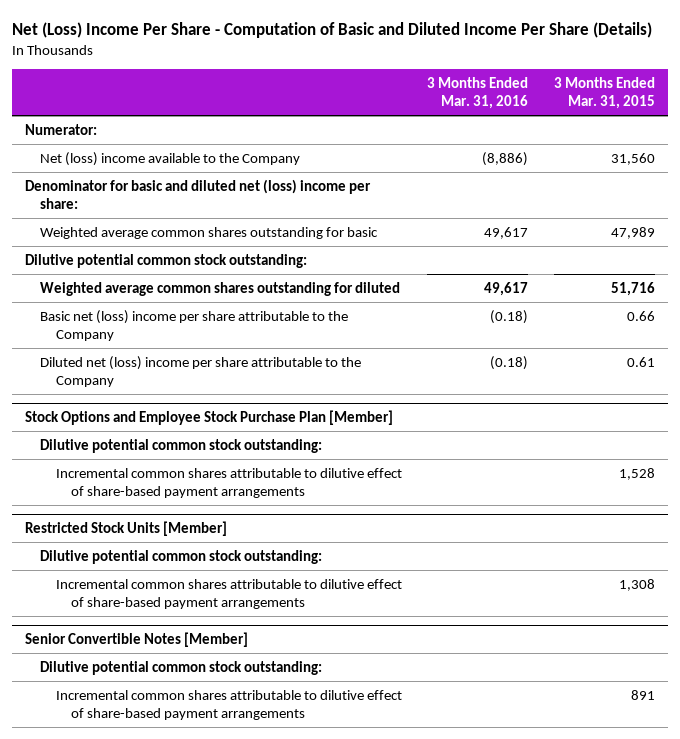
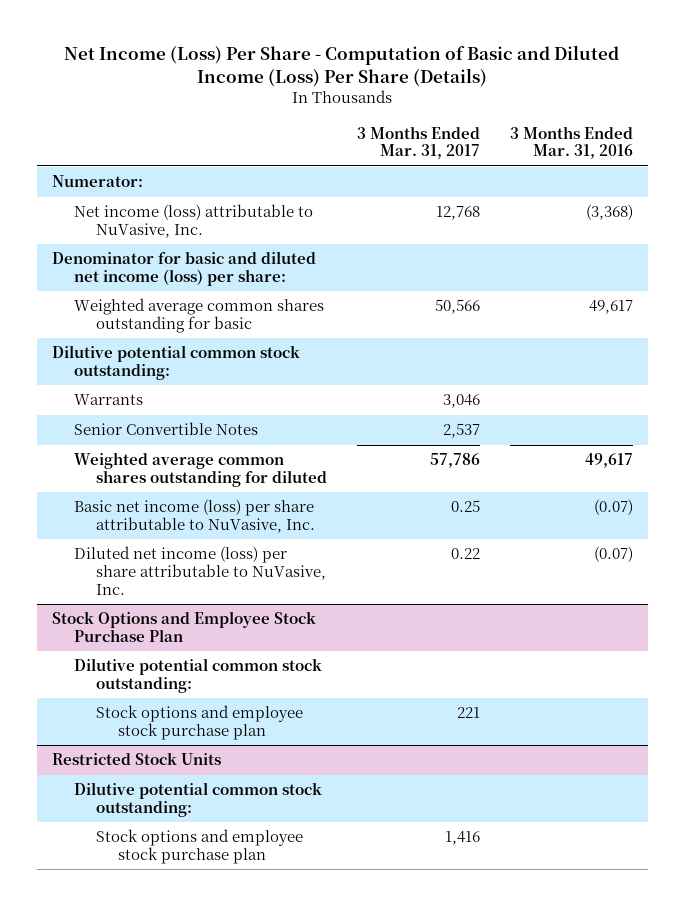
[12,22,653,39] Net (Loss) Income Per Share - Computation of Basic and Diluted Income Per Share (Details) -> [64,44,620,88] Net Income (Loss) Per Share - Computation of Basic and Diluted Income (Loss) Per Share (Details)
[553,76,655,110] 3 Months Ended Mar. 31, 2015 -> none
none -> [357,125,481,160] 3 Months Ended Mar. 31, 2017
[40,151,301,166] Net (loss) income available to the Company -> none
none -> [73,204,313,239] Net income (loss) attributable to NuVasive, Inc.
[25,178,372,209] Denominator for basic and diluted net (loss) income per share: -> [51,251,316,287] Denominator for basic and diluted net income (loss) per share:
none -> [73,394,143,406] Warrants
none -> [73,422,258,436] Senior Convertible Notes
[40,309,349,341] Basic net (loss) income per share attributable to the Company -> [73,499,315,534] Basic net income (loss) per share attributable to NuVasive, Inc.
[490,309,529,324] (0.18) -> [594,499,634,516] (0.07)
[40,355,362,387] Diluted net (loss) income per share attributable to the Company -> [73,546,326,595] Diluted net income (loss) per share attributable to NuVasive, Inc.
[490,355,529,370] (0.18) -> [594,546,634,563] (0.07)
[25,409,394,425] Stock Options and Employee Stock Purchase Plan [Member] -> [51,611,316,643] Stock Options and Employee Stock Purchase Plan
[55,467,402,498] Incremental common shares attributable to dilutive effect of share-based payment arrangements -> [95,705,303,741] Stock options and employee stock purchase plan
[25,520,228,536] Restricted Stock Units [Member] -> [51,752,221,766] Restricted Stock Units
[25,631,249,647] Senior Convertible Notes [Member] -> none
[40,660,323,675] Dilutive potential common stock outstanding: -> none
[55,689,402,720] Incremental common shares attributable to dilutive effect of share-based payment arrangements -> none
[55,578,402,609] Incremental common shares attributable to dilutive effect of share-based payment arrangements -> [95,829,303,865] Stock options and employee stock purchase plan

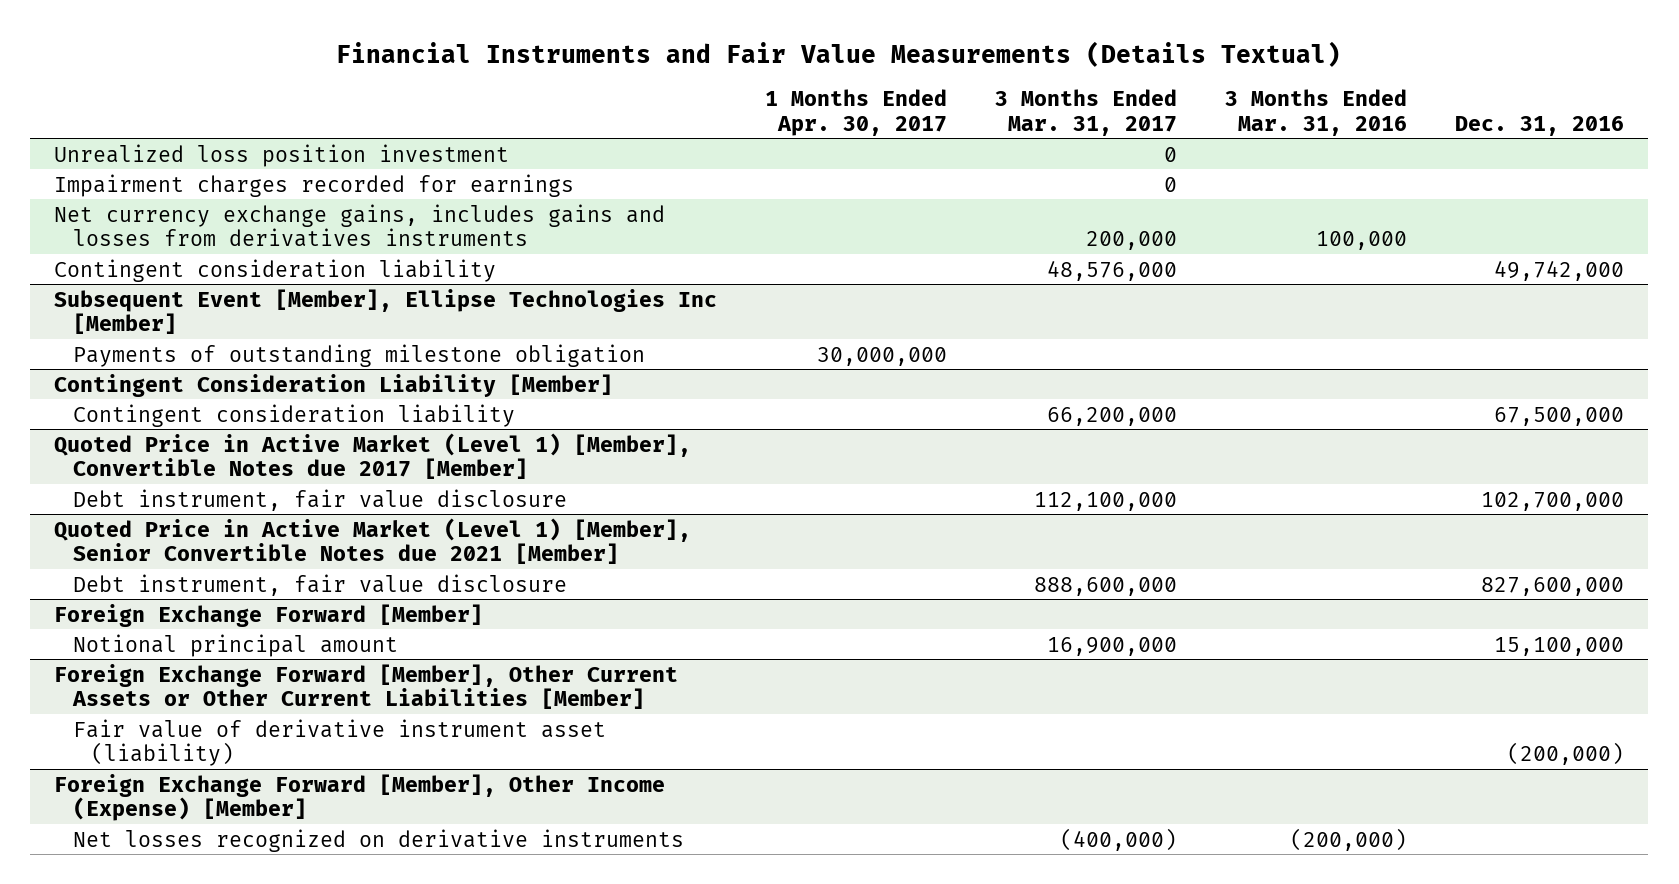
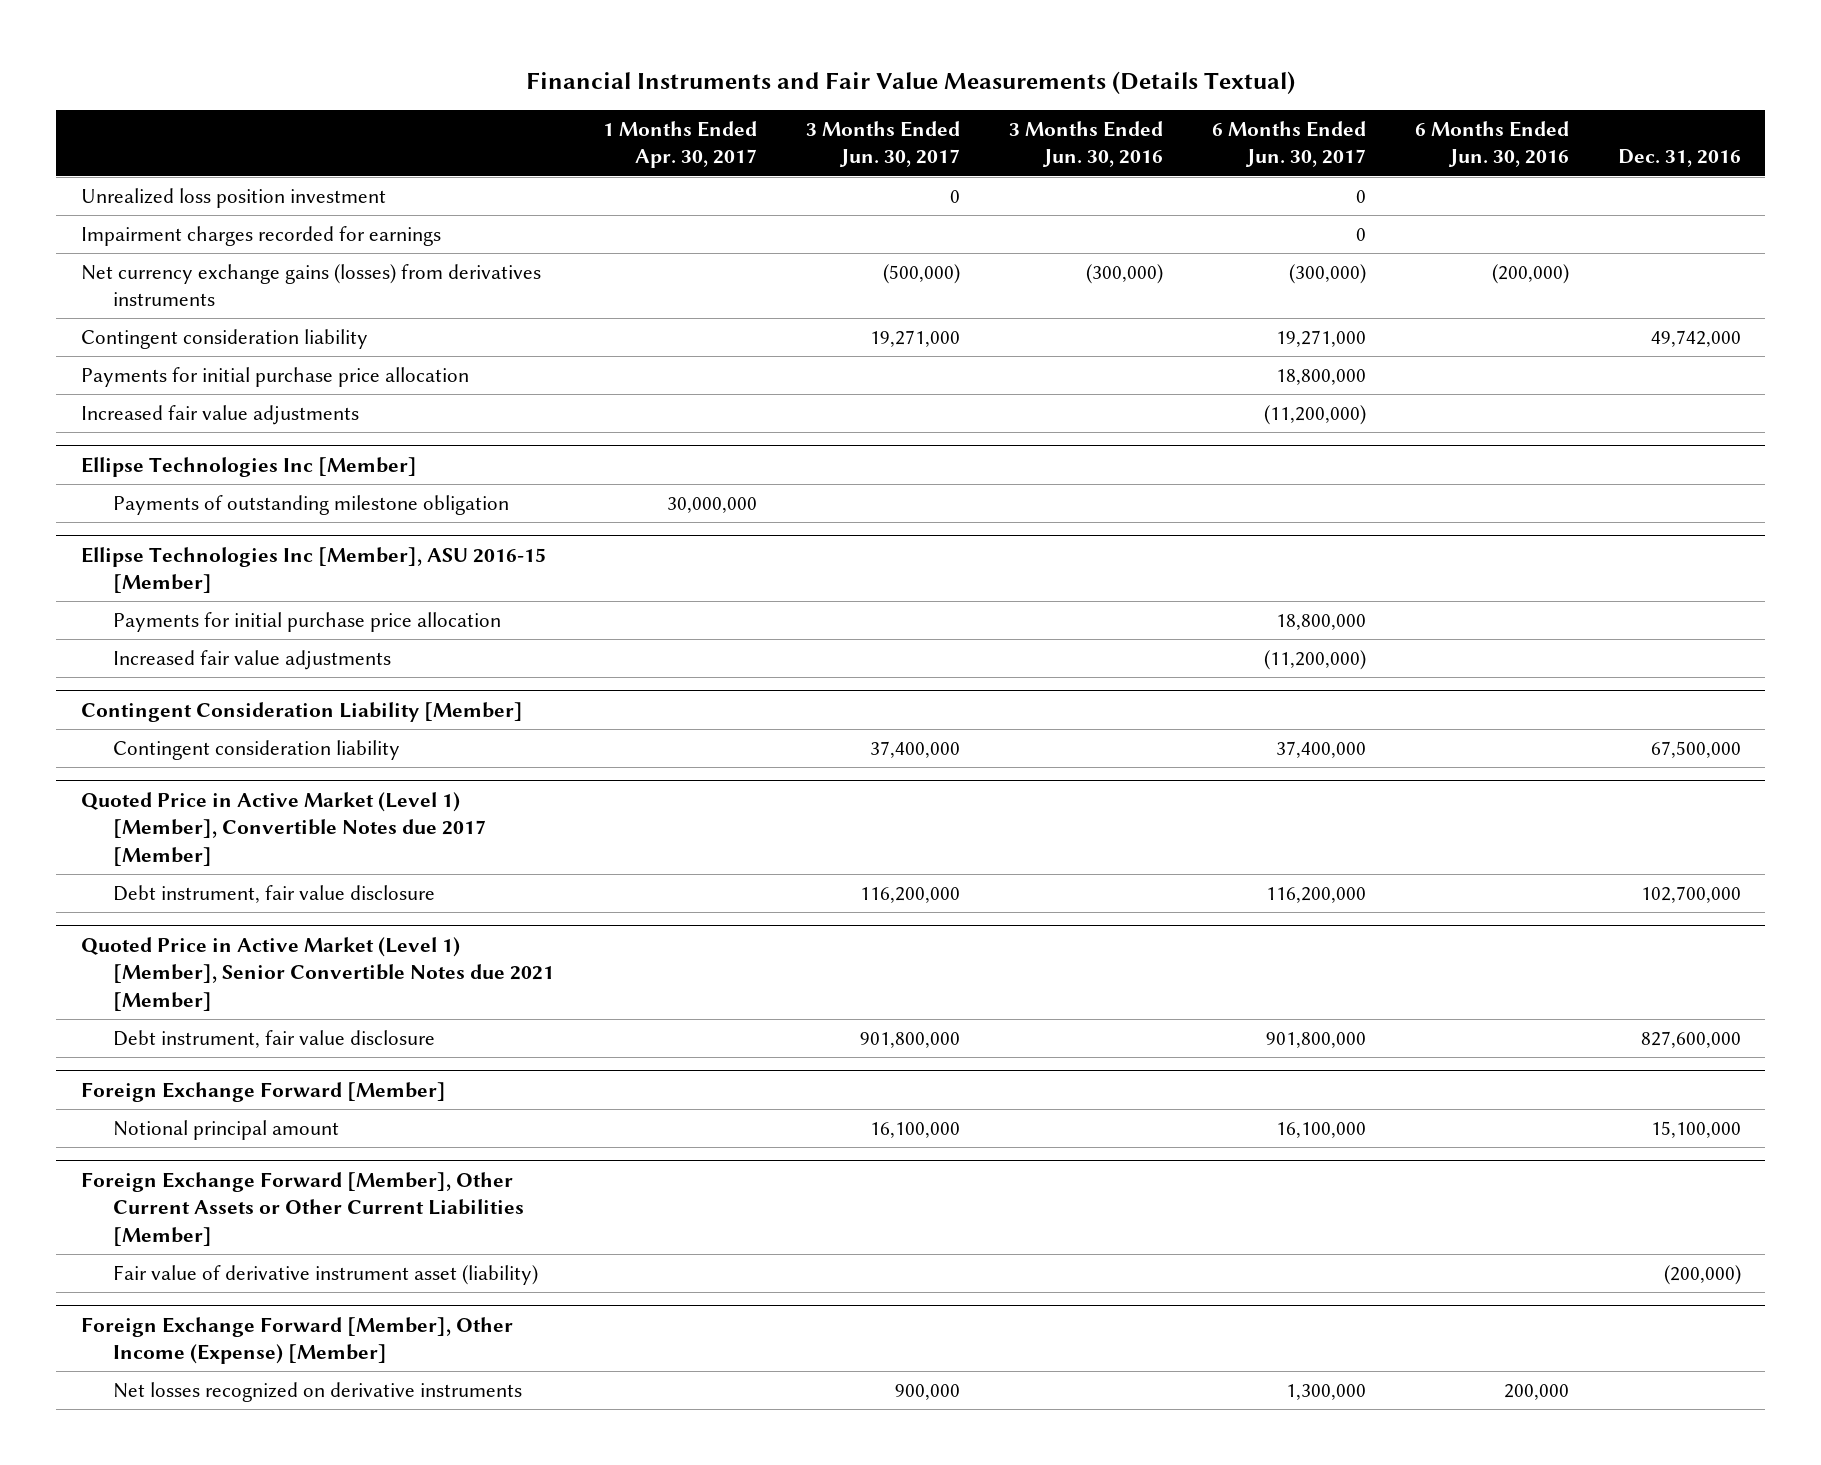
[995,89,1178,136] 3 Months Ended Mar. 31, 2017 -> none
[1225,89,1408,136] 3 Months Ended Mar. 31, 2016 -> none
none -> [806,120,961,168] 3 Months Ended Jun. 30, 2017
none -> [1008,120,1163,168] 3 Months Ended Jun. 30, 2016
none -> [1211,120,1366,168] 6 Months Ended Jun. 30, 2017
none -> [1414,120,1569,168] 6 Months Ended Jun. 30, 2016
[54,203,666,247] Net currency exchange gains, includes gains and losses from derivatives instruments -> [80,263,541,307] Net currency exchange gains (losses) from derivatives instruments
none -> [80,366,469,387] Payments for initial purchase price allocation
none -> [80,404,359,425] Increased fair value adjustments
[54,288,718,334] Subsequent Event [Member], Ellipse Technologies Inc [Member] -> [80,456,417,477] Ellipse Technologies Inc [Member]
none -> [80,546,546,594] Ellipse Technologies Inc [Member], ASU 2016-15 [Member]
none -> [113,611,502,632] Payments for initial purchase price allocation
none -> [113,649,392,670] Increased fair value adjustments

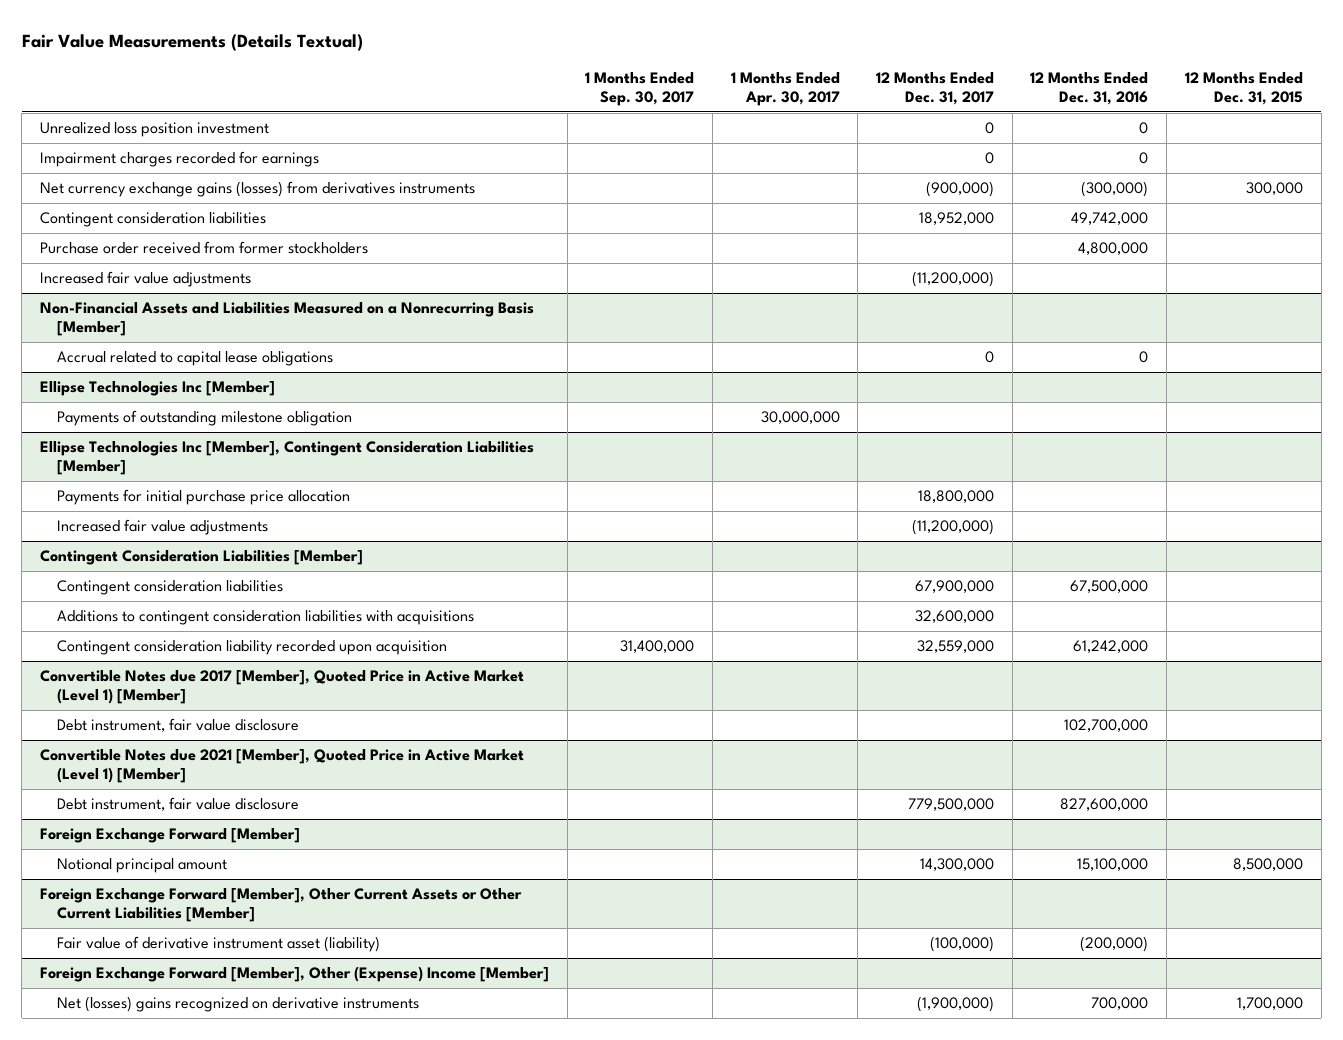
[525,70,1295,94] Financial Instruments and Fair Value Measurements (Details Textual) -> [21,33,363,51] Fair Value Measurements (Details Textual)
[806,120,961,168] 3 Months Ended Jun. 30, 2017 -> none
[1008,120,1163,168] 3 Months Ended Jun. 30, 2016 -> none
[1211,120,1366,168] 6 Months Ended Jun. 30, 2017 -> none
[1414,120,1569,168] 6 Months Ended Jun. 30, 2016 -> none
[1617,149,1741,168] Dec. 31, 2016 -> none
none -> [585,72,695,106] 1 Months Ended Sep. 30, 2017
none -> [876,72,995,105] 12 Months Ended Dec. 31, 2017
none -> [1030,72,1149,105] 12 Months Ended Dec. 31, 2016
none -> [1184,72,1303,105] 12 Months Ended Dec. 31, 2015
[80,366,469,387] Payments for initial purchase price allocation -> none
[80,328,368,349] Contingent consideration liability -> [39,212,266,228] Contingent consideration liabilities
none -> [39,241,368,255] Purchase order received from former stockholders
none -> [39,302,534,337] Non-Financial Assets and Liabilities Measured on a Nonrecurring Basis [Member]
none -> [56,351,333,367] Accrual related to capital lease obligations
[80,546,546,594] Ellipse Technologies Inc [Member], ASU 2016-15 [Member] -> none
[113,611,502,632] Payments for initial purchase price allocation -> none
[113,649,392,670] Increased fair value adjustments -> none
[80,701,523,722] Contingent Consideration Liability [Member] -> none
[113,739,401,760] Contingent consideration liability -> none
none -> [39,441,534,476] Ellipse Technologies Inc [Member], Contingent Consideration Liabilities [Member]
none -> [56,489,350,506] Payments for initial purchase price allocation
none -> [56,519,268,536] Increased fair value adjustments
none -> [39,550,363,566] Contingent Consideration Liabilities [Member]
none -> [56,580,283,596] Contingent consideration liabilities
none -> [56,610,474,626] Additions to contingent consideration liabilities with acquisitions
none -> [56,640,447,656] Contingent consideration liability recorded upon acquisition
[80,791,487,866] Quoted Price in Active Market (Level 1) [Member], Convertible Notes due 2017 [Member] -> [39,670,524,705] Convertible Notes due 2017 [Member], Quoted Price in Active Market (Level 1) [Member]
[80,936,555,1011] Quoted Price in Active Market (Level 1) [Member], Senior Convertible Notes due 2021 [Member] -> [39,749,524,784] Convertible Notes due 2021 [Member], Quoted Price in Active Market (Level 1) [Member]
[80,1316,513,1365] Foreign Exchange Forward [Member], Other Income (Expense) [Member] -> [39,966,549,983] Foreign Exchange Forward [Member], Other (Expense) Income [Member]
[113,1381,523,1402] Net losses recognized on derivative instruments -> [56,996,419,1013] Net (losses) gains recognized on derivative instruments

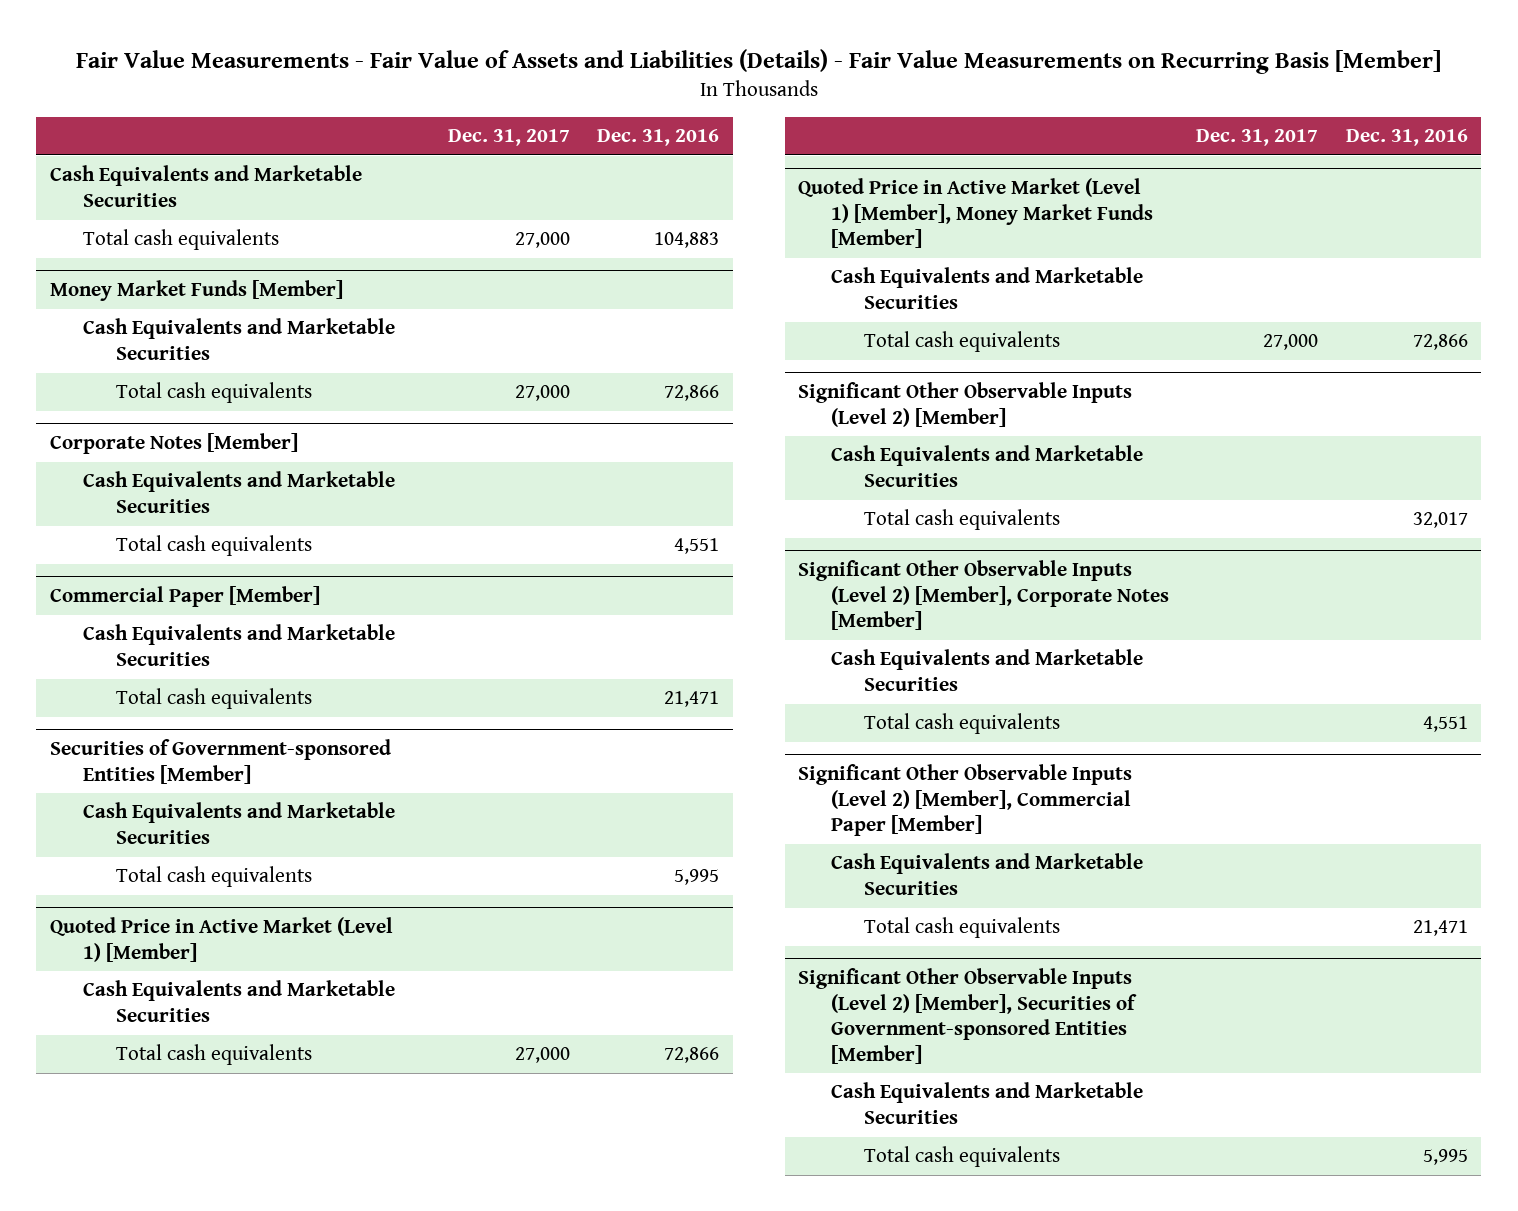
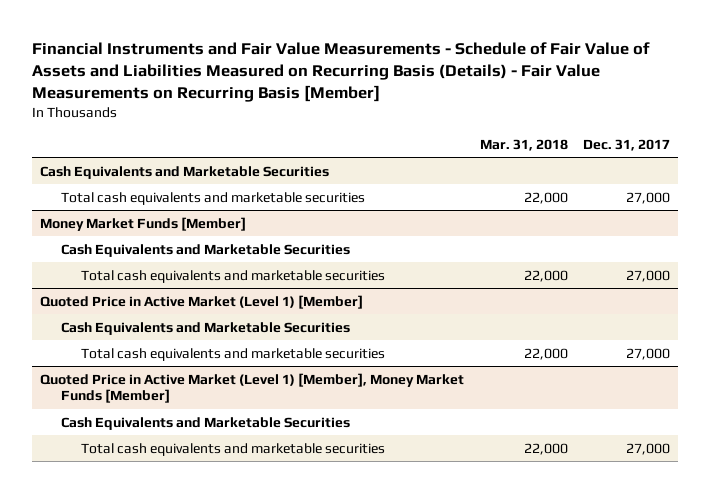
[75,49,1441,75] Fair Value Measurements - Fair Value of Assets and Liabilities (Details) - Fair Value Measurements on Recurring Basis [Member] -> [32,42,651,103] Financial Instruments and Fair Value Measurements - Schedule of Fair Value of Assets and Liabilities Measured on Recurring Basis (Details) - Fair Value Measurements on Recurring Basis [Member]
[597,128,720,146] Dec. 31, 2016 -> none
none -> [479,139,568,152] Mar. 31, 2018
[82,229,279,251] Total cash equivalents -> [60,191,365,205] Total cash equivalents and marketable securities
[50,433,299,455] Corporate Notes [Member] -> none
[82,471,395,513] Cash Equivalents and Marketable Securities -> none
[115,535,312,557] Total cash equivalents -> none
[50,586,321,608] Commercial Paper [Member] -> none
[82,624,395,666] Cash Equivalents and Marketable Securities -> none
[115,688,312,710] Total cash equivalents -> none
[50,739,392,784] Securities of Government-sponsored Entities [Member] -> none
[82,802,395,844] Cash Equivalents and Marketable Securities -> none
[115,866,312,888] Total cash equivalents -> none
[115,382,312,404] Total cash equivalents -> [80,269,385,283] Total cash equivalents and marketable securities
[115,1044,312,1066] Total cash equivalents -> [80,347,385,361] Total cash equivalents and marketable securities
[798,382,1133,427] Significant Other Observable Inputs (Level 2) [Member] -> none
[830,445,1143,487] Cash Equivalents and Marketable Securities -> none
[863,509,1060,531] Total cash equivalents -> none
[798,560,1169,631] Significant Other Observable Inputs (Level 2) [Member], Corporate Notes [Member] -> none
[830,649,1143,691] Cash Equivalents and Marketable Securities -> none
[863,713,1060,735] Total cash equivalents -> none
[798,764,1133,837] Significant Other Observable Inputs (Level 2) [Member], Commercial Paper [Member] -> none
[830,853,1143,895] Cash Equivalents and Marketable Securities -> none
[863,917,1060,939] Total cash equivalents -> none
[798,968,1137,1064] Significant Other Observable Inputs (Level 2) [Member], Securities of Government-sponsored Entities [Member] -> none
[830,1082,1143,1124] Cash Equivalents and Marketable Securities -> none
[863,1146,1060,1168] Total cash equivalents -> none
[863,331,1060,353] Total cash equivalents -> [80,442,385,456] Total cash equivalents and marketable securities

